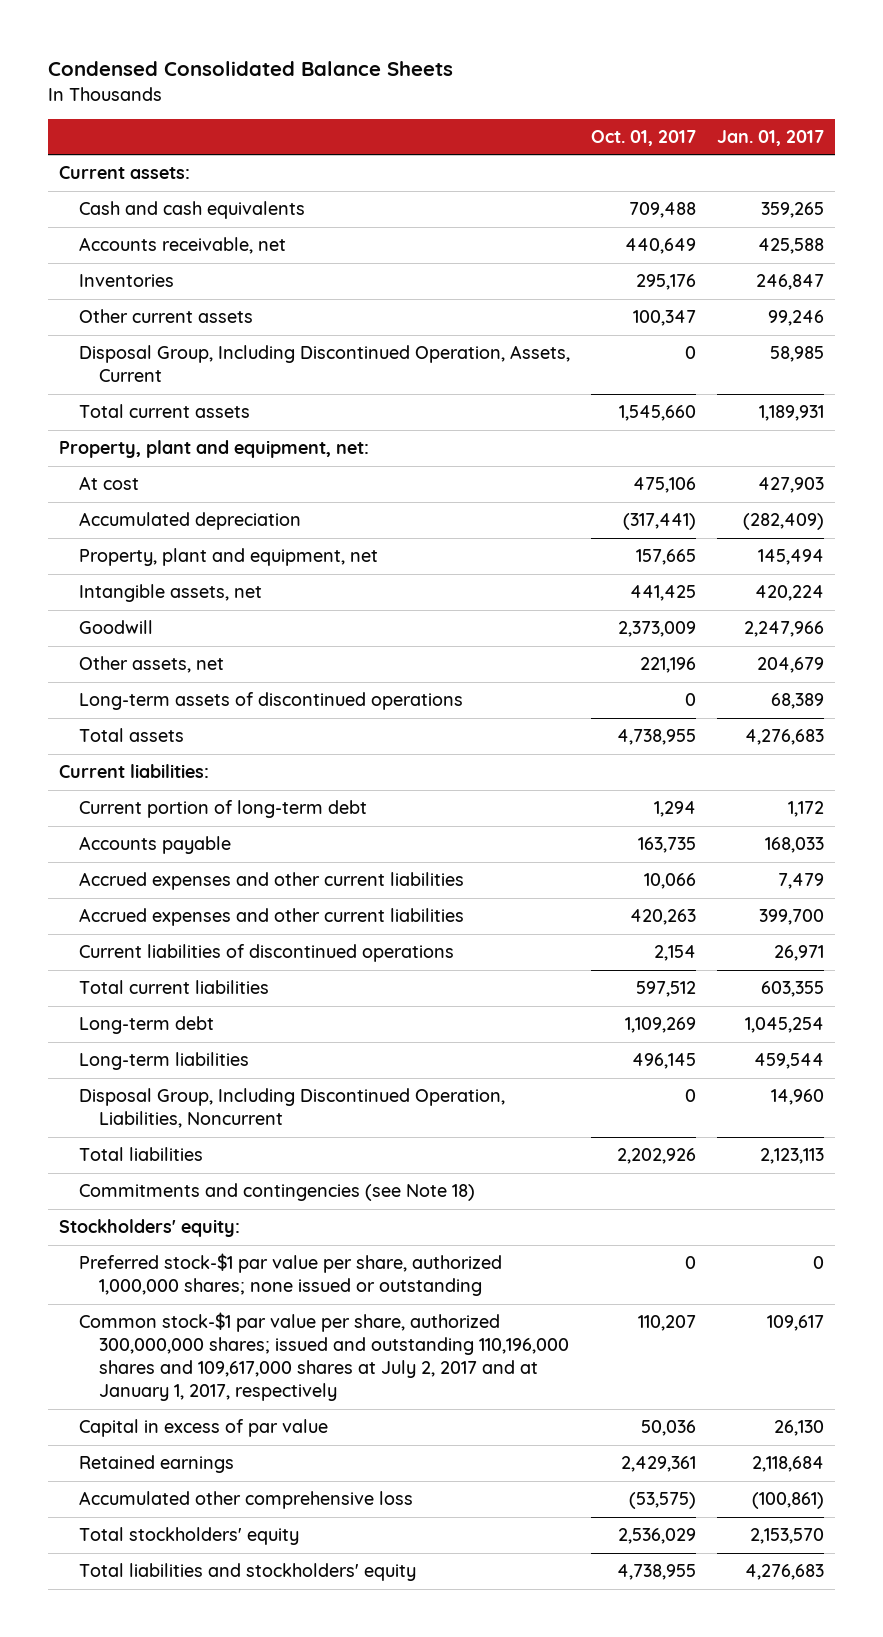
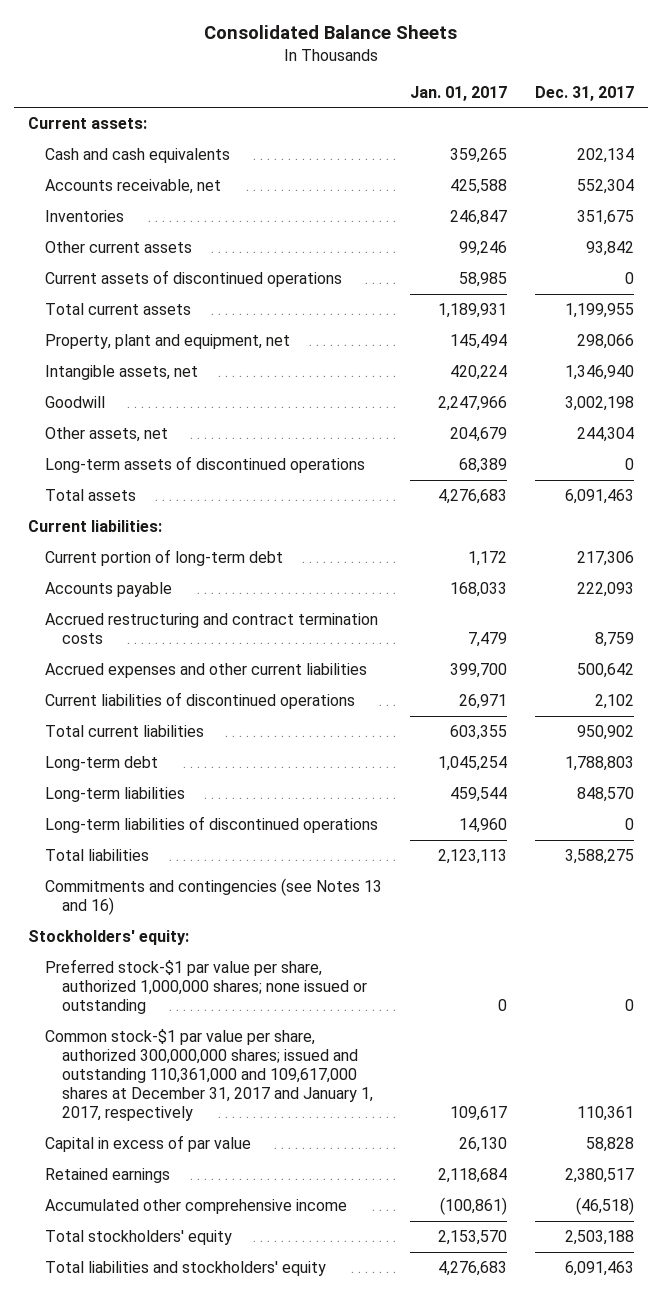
[48,61,454,77] Condensed Consolidated Balance Sheets -> [203,25,457,40] Consolidated Balance Sheets
[591,129,697,146] Oct. 01, 2017 -> none
none -> [534,85,634,101] Dec. 31, 2017
[79,345,571,383] Disposal Group, Including Discontinued Operation, Assets, Current -> [45,269,343,287] Current assets of discontinued operations
[58,440,369,459] Property, plant and equipment, net: -> none
[79,476,140,491] At cost -> none
[79,512,302,531] Accumulated depreciation -> none
[79,872,465,891] Accrued expenses and other current liabilities -> [45,612,379,645] Accrued restructuring and contract termination costs
[79,1088,506,1129] Disposal Group, Including Discontinued Operation, Liabilities, Noncurrent -> [45,815,379,833] Long-term liabilities of discontinued operations
[79,1183,476,1202] Commitments and contingencies (see Note 18) -> [45,877,383,916] Commitments and contingencies (see Notes 13 and 16)
[79,1312,570,1402] Common stock-$1 par value per share, authorized 300,000,000 shares; issued and outstanding 110,196,000 shares and 109,617,000 shares at July 2, 2017 and at January 1, 2017, respectively -> [45,1028,374,1122] Common stock-$1 par value per share, authorized 300,000,000 shares; issued and outstanding 110,361,000 and 109,617,000 shares at December 31, 2017 and January 1, 2017, respectively
[79,1491,414,1510] Accumulated other comprehensive loss -> [45,1198,348,1214] Accumulated other comprehensive income

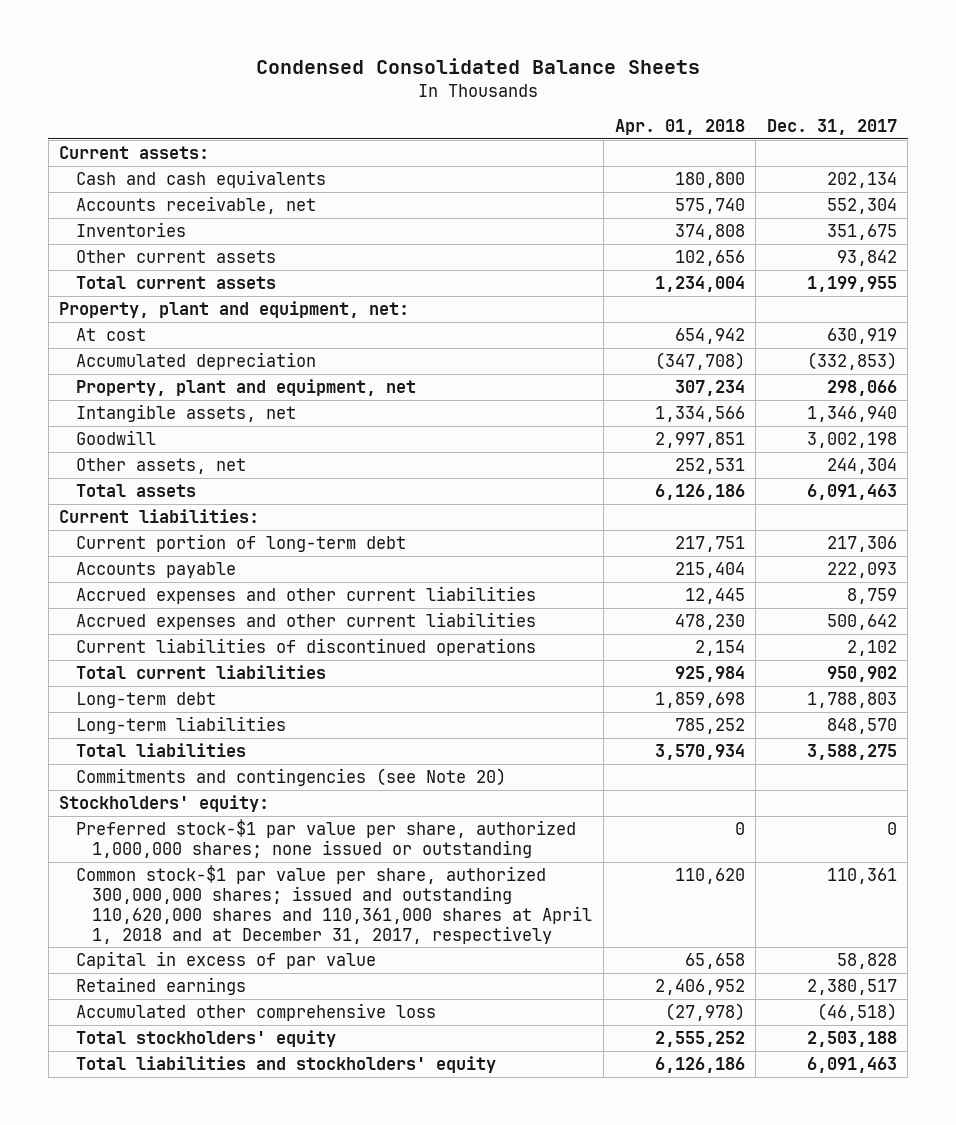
[203,25,457,40] Consolidated Balance Sheets -> [255,58,700,75] Condensed Consolidated Balance Sheets
[410,85,508,101] Jan. 01, 2017 -> none
none -> [614,119,745,136] Apr. 01, 2018
[45,269,343,287] Current assets of discontinued operations -> none
none -> [59,300,410,318] Property, plant and equipment, net:
none -> [75,327,146,341] At cost
none -> [75,351,316,370] Accumulated depreciation
[45,455,366,473] Long-term assets of discontinued operations -> none
[45,612,379,645] Accrued restructuring and contract termination costs -> [75,585,536,604] Accrued expenses and other current liabilities
[45,815,379,833] Long-term liabilities of discontinued operations -> none
[45,877,383,916] Commitments and contingencies (see Notes 13 and 16) -> [75,767,506,786] Commitments and contingencies (see Note 20)
[45,1028,374,1122] Common stock-$1 par value per share, authorized 300,000,000 shares; issued and outstanding 110,361,000 and 109,617,000 shares at December 31, 2017 and January 1, 2017, respectively -> [75,864,593,944] Common stock-$1 par value per share, authorized 300,000,000 shares; issued and outstanding 110,620,000 shares and 110,361,000 shares at April 1, 2018 and at December 31, 2017, respectively
[45,1198,348,1214] Accumulated other comprehensive income -> [75,1002,436,1021] Accumulated other comprehensive loss

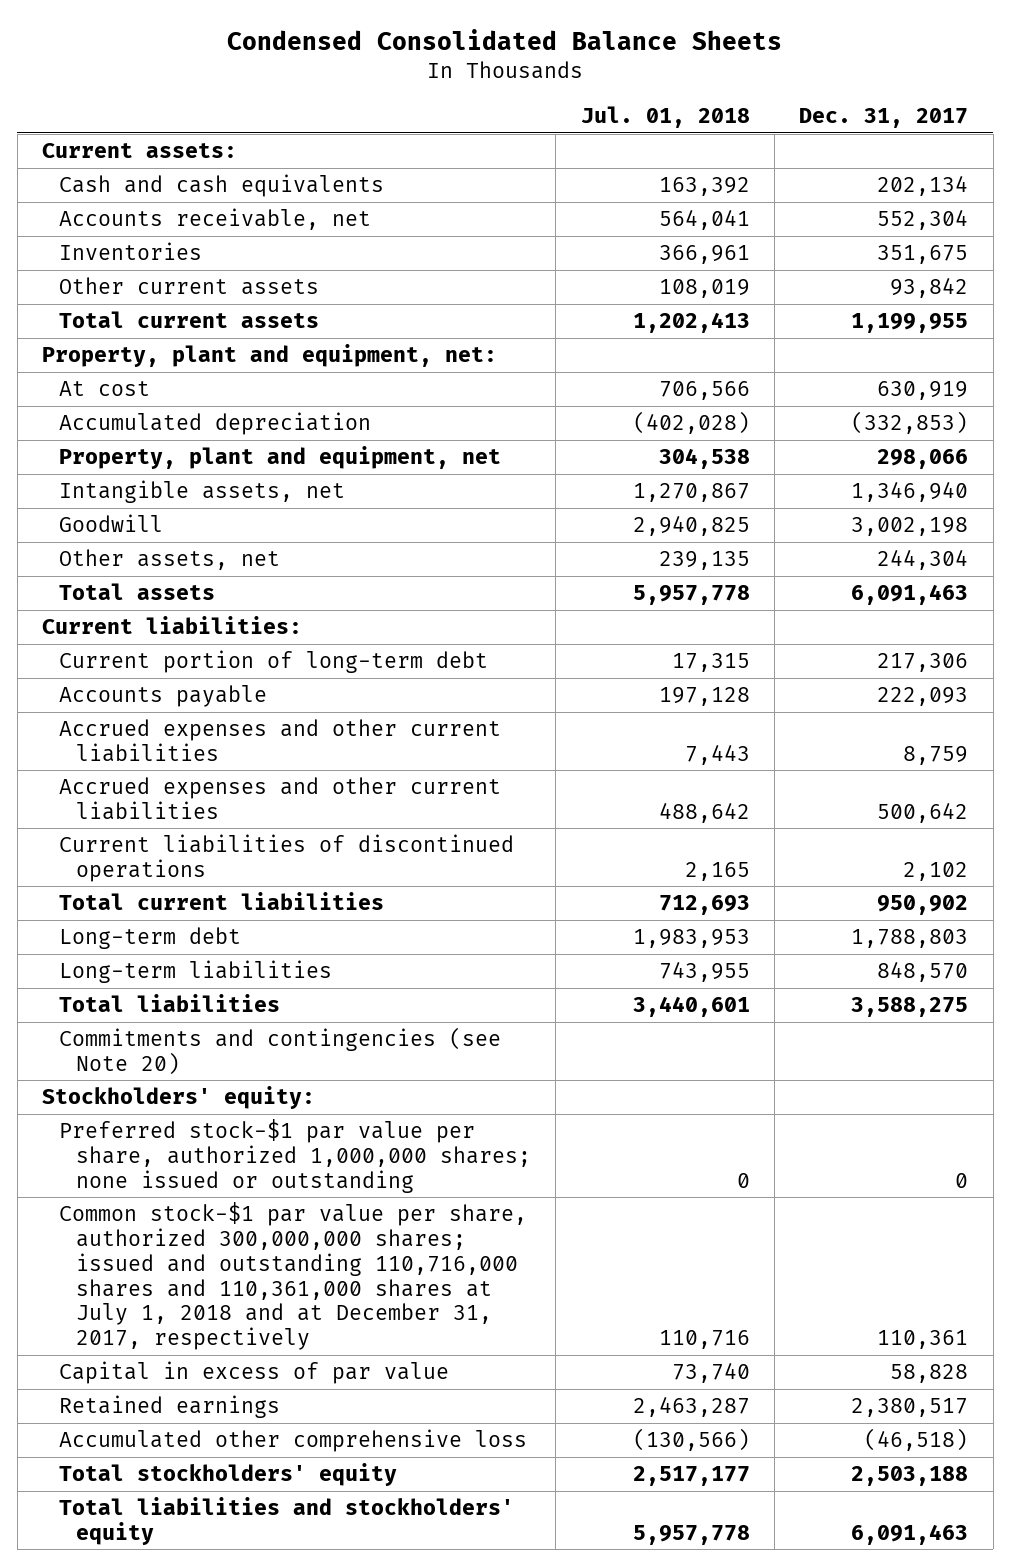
[614,119,745,136] Apr. 01, 2018 -> none
none -> [580,106,750,129] Jul. 01, 2018
[75,864,593,944] Common stock-$1 par value per share, authorized 300,000,000 shares; issued and outstanding 110,620,000 shares and 110,361,000 shares at April 1, 2018 and at December 31, 2017, respectively -> [59,1202,528,1351] Common stock-$1 par value per share, authorized 300,000,000 shares; issued and outstanding 110,716,000 shares and 110,361,000 shares at July 1, 2018 and at December 31, 2017, respectively

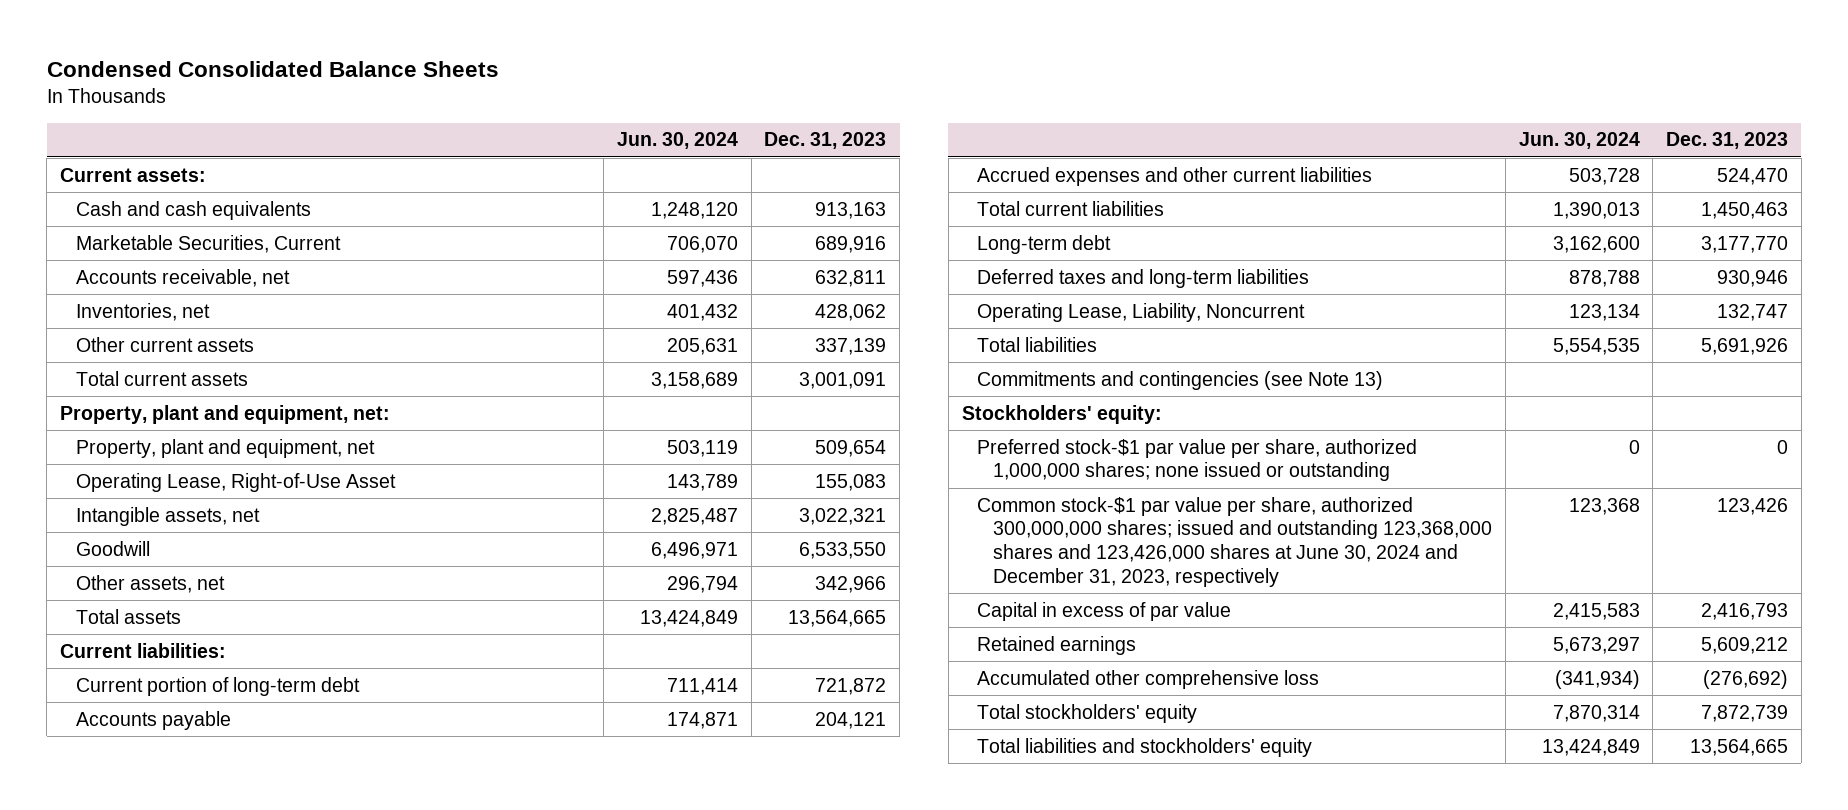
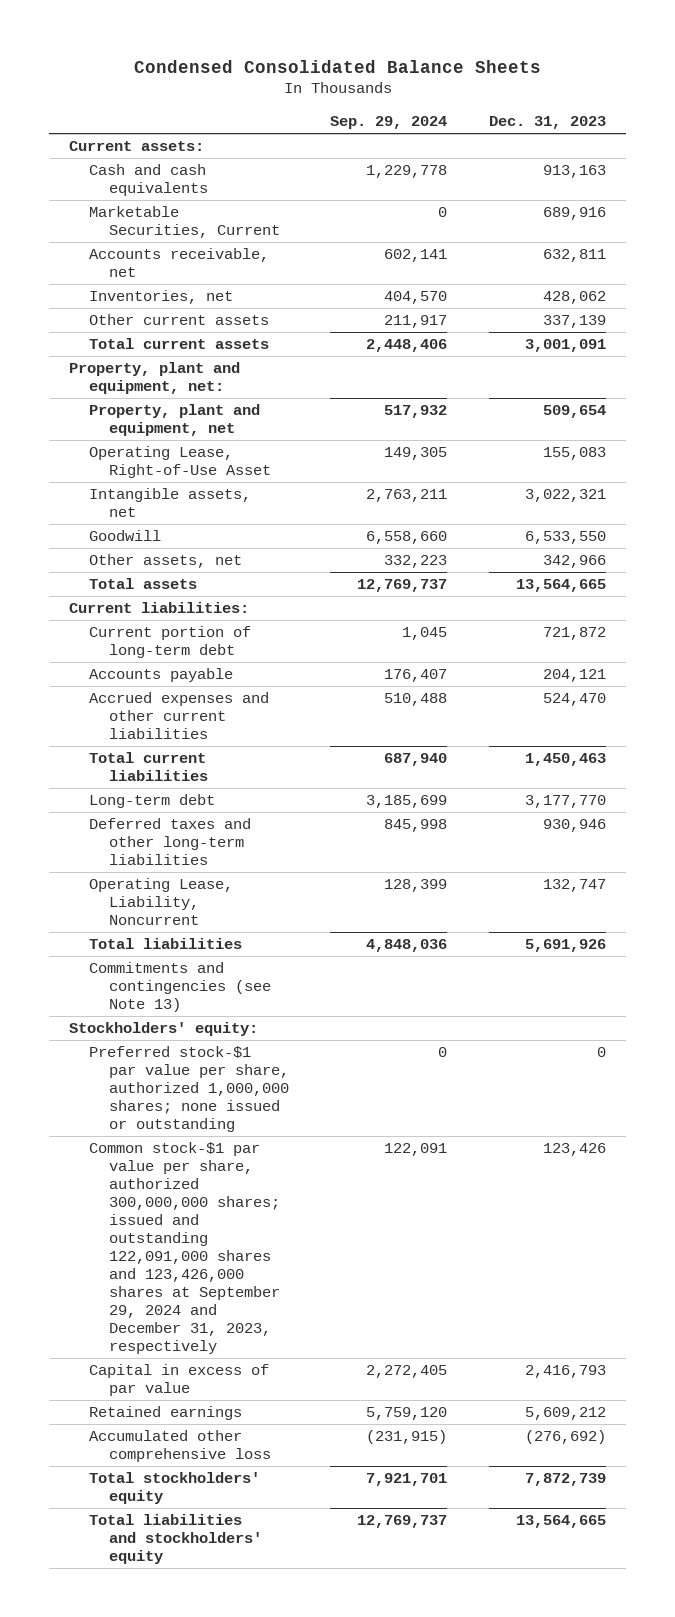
[616,132,738,150] Jun. 30, 2024 -> none
none -> [330,116,448,130] Sep. 29, 2024
[977,268,1310,288] Deferred taxes and long-term liabilities -> [89,818,252,866] Deferred taxes and other long-term liabilities
[977,496,1493,588] Common stock-$1 par value per share, authorized 300,000,000 shares; issued and outstanding 123,368,000 shares and 123,426,000 shares at June 30, 2024 and December 31, 2023, respectively -> [89,1142,280,1354] Common stock-$1 par value per share, authorized 300,000,000 shares; issued and outstanding 122,091,000 shares and 123,426,000 shares at September 29, 2024 and December 31, 2023, respectively

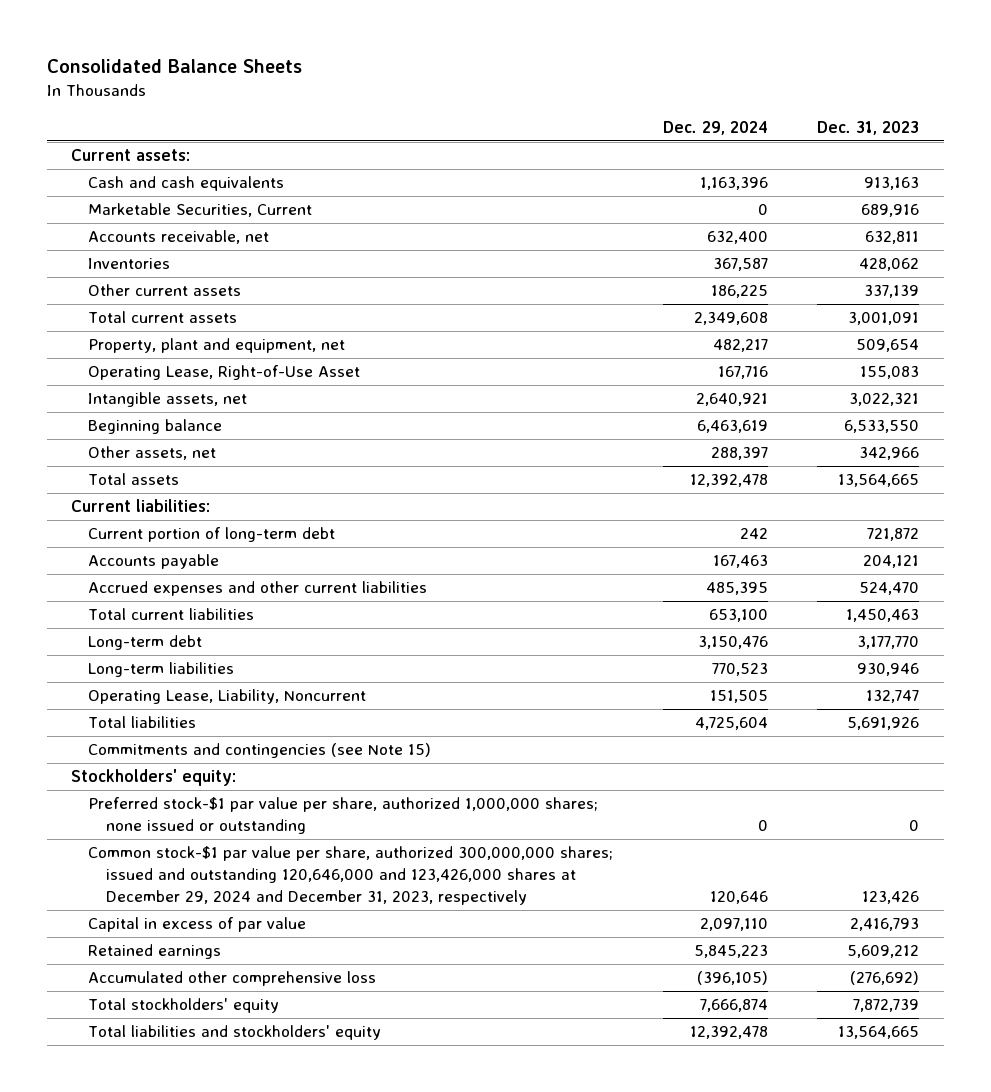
[133,59,541,73] Condensed Consolidated Balance Sheets -> [46,59,302,74] Consolidated Balance Sheets
[330,116,448,130] Sep. 29, 2024 -> none
none -> [662,120,768,135] Dec. 29, 2024
[89,290,234,305] Inventories, net -> [88,258,171,270] Inventories
[69,362,241,395] Property, plant and equipment, net: -> none
[89,530,162,542] Goodwill -> [88,419,223,435] Beginning balance
[89,818,252,866] Deferred taxes and other long-term liabilities -> [88,662,235,678] Long-term liabilities
[89,962,271,1013] Commitments and contingencies (see Note 13) -> [88,743,432,759] Commitments and contingencies (see Note 15)
[89,1142,280,1354] Common stock-$1 par value per share, authorized 300,000,000 shares; issued and outstanding 122,091,000 shares and 123,426,000 shares at September 29, 2024 and December 31, 2023, respectively -> [88,846,614,906] Common stock-$1 par value per share, authorized 300,000,000 shares; issued and outstanding 120,646,000 and 123,426,000 shares at December 29, 2024 and December 31, 2023, respectively

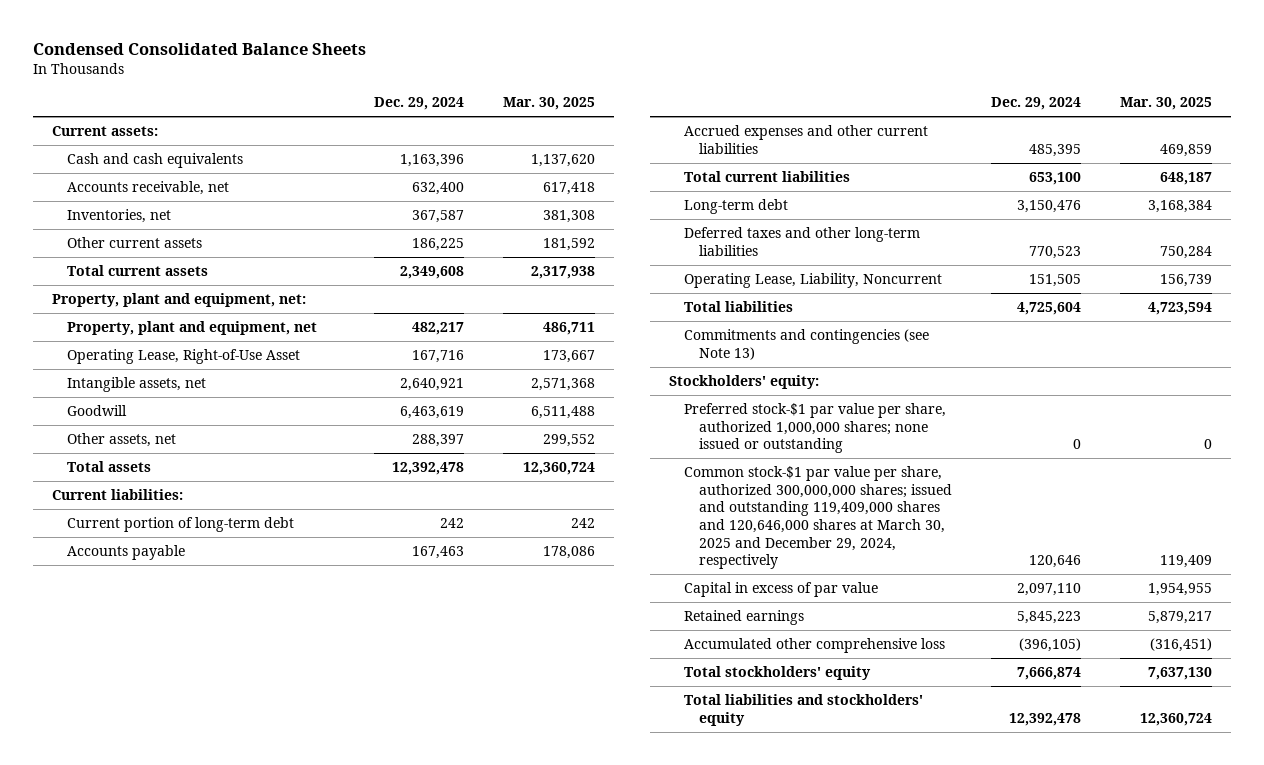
[46,59,302,74] Consolidated Balance Sheets -> [32,42,366,55] Condensed Consolidated Balance Sheets
[817,120,920,135] Dec. 31, 2023 -> none
none -> [502,97,595,111] Mar. 30, 2025
[88,203,313,218] Marketable Securities, Current -> none
[88,258,171,270] Inventories -> [67,209,172,224] Inventories, net
none -> [52,293,307,308] Property, plant and equipment, net:
[88,419,223,435] Beginning balance -> [67,405,128,417] Goodwill
[88,662,235,678] Long-term liabilities -> [684,227,921,256] Deferred taxes and other long-term liabilities
[88,743,432,759] Commitments and contingencies (see Note 15) -> [684,329,930,360] Commitments and contingencies (see Note 13)
[88,846,614,906] Common stock-$1 par value per share, authorized 300,000,000 shares; issued and outstanding 120,646,000 and 123,426,000 shares at December 29, 2024 and December 31, 2023, respectively -> [684,466,953,570] Common stock-$1 par value per share, authorized 300,000,000 shares; issued and outstanding 119,409,000 shares and 120,646,000 shares at March 30, 2025 and December 29, 2024, respectively

